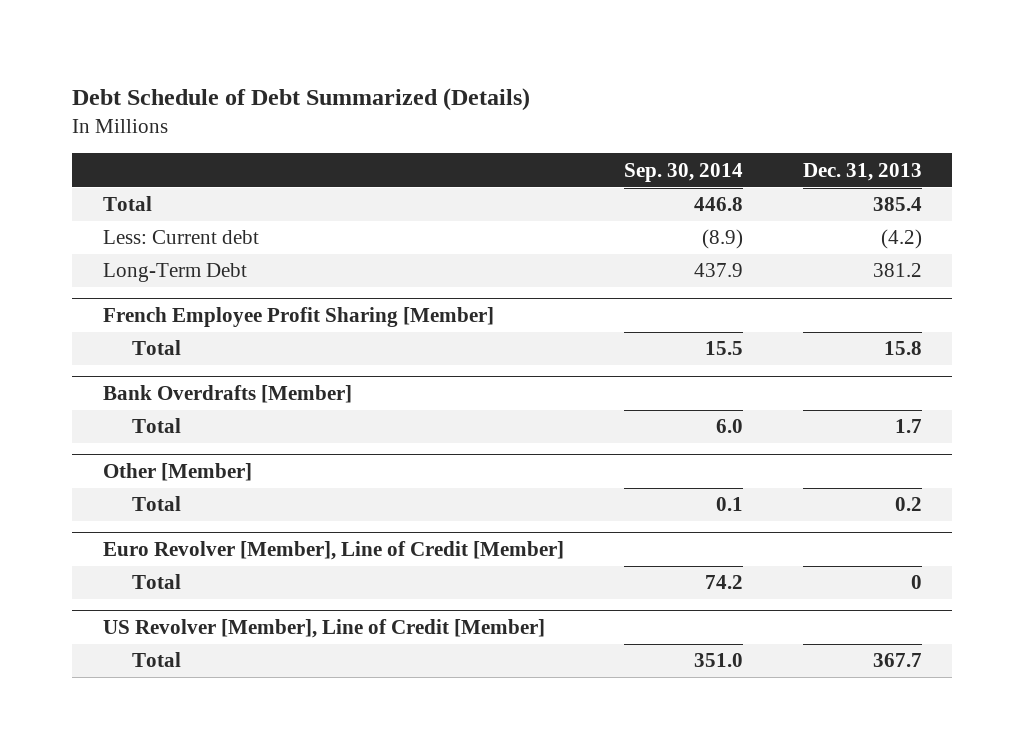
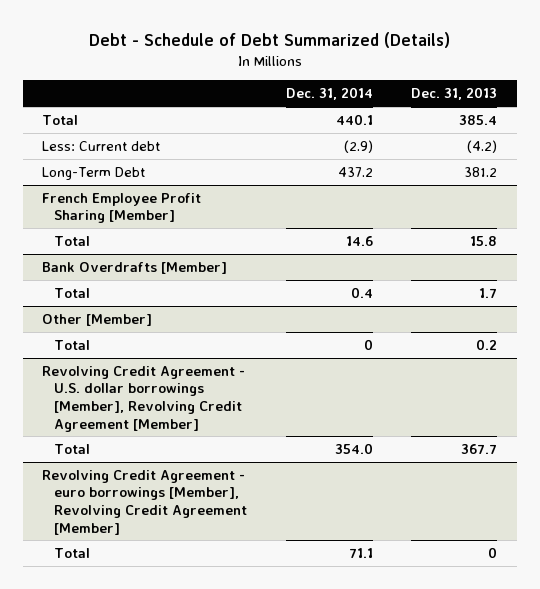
[72,87,531,111] Debt Schedule of Debt Summarized (Details) -> [88,31,450,48] Debt - Schedule of Debt Summarized (Details)
[623,162,743,182] Sep. 30, 2014 -> none
none -> [285,87,373,101] Dec. 31, 2014
[102,541,564,561] Euro Revolver [Member], Line of Credit [Member] -> none
[131,574,181,590] Total -> none
[102,619,545,639] US Revolver [Member], Line of Credit [Member] -> none
none -> [42,365,246,432] Revolving Credit Agreement - U.S. dollar borrowings [Member], Revolving Credit Agreement [Member]
none -> [42,469,247,535] Revolving Credit Agreement - euro borrowings [Member], Revolving Credit Agreement [Member]
none -> [53,547,90,558] Total

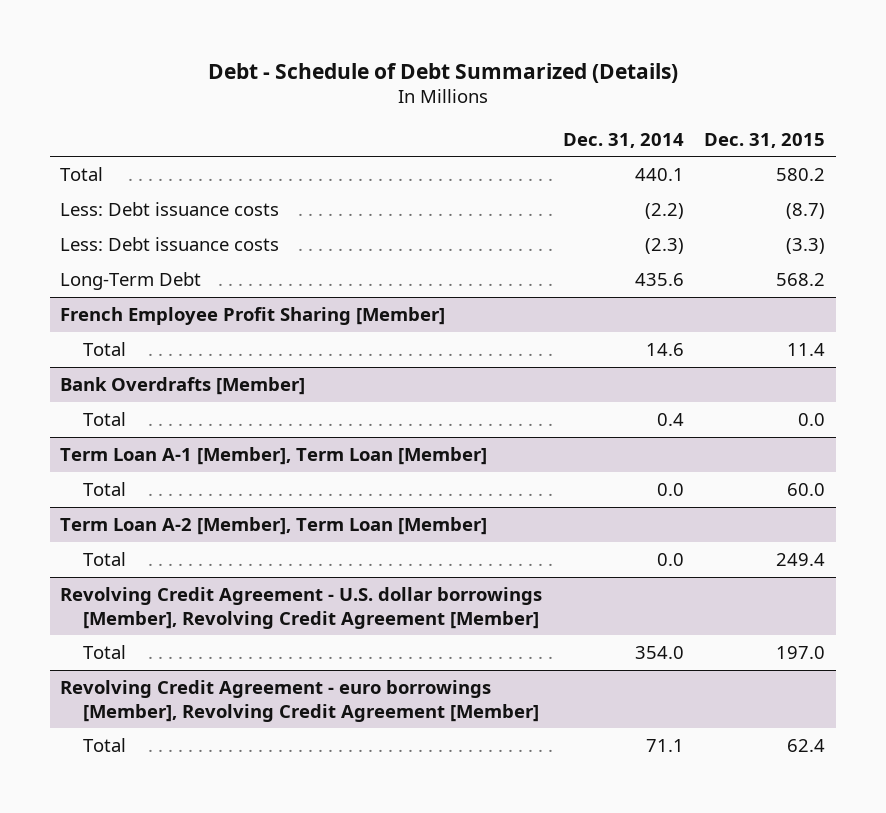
[411,87,498,101] Dec. 31, 2013 -> none
none -> [704,132,826,148] Dec. 31, 2015
none -> [60,201,280,216] Less: Debt issuance costs
[42,140,161,151] Less: Current debt -> [60,236,280,251] Less: Debt issuance costs
[343,139,373,153] (2.9) -> [644,237,684,254] (2.3)
[337,166,373,177] 437.2 -> [634,272,684,286] 435.6
[42,313,153,326] Other [Member] -> none
none -> [60,446,488,465] Term Loan A-1 [Member], Term Loan [Member]
[363,338,373,350] 0 -> [656,482,684,496] 0.0
none -> [60,516,488,535] Term Loan A-2 [Member], Term Loan [Member]
none -> [82,551,126,566] Total

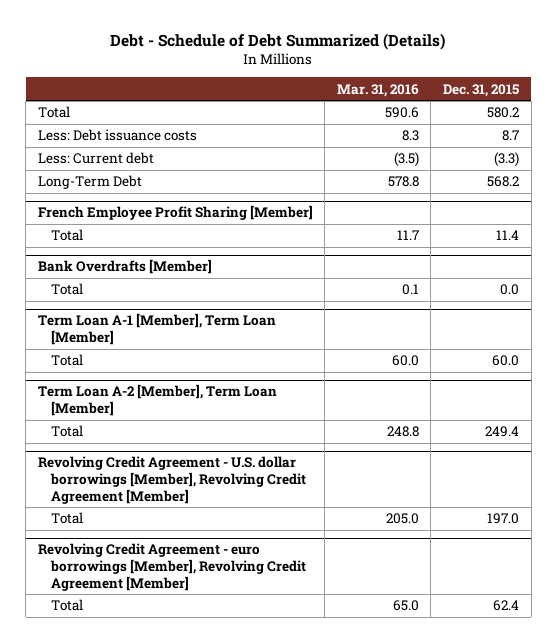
[562,132,684,148] Dec. 31, 2014 -> none
none -> [336,83,419,97] Mar. 31, 2016
[786,202,826,219] (8.7) -> [501,130,519,142] 8.7
[60,236,280,251] Less: Debt issuance costs -> [37,152,154,165] Less: Current debt

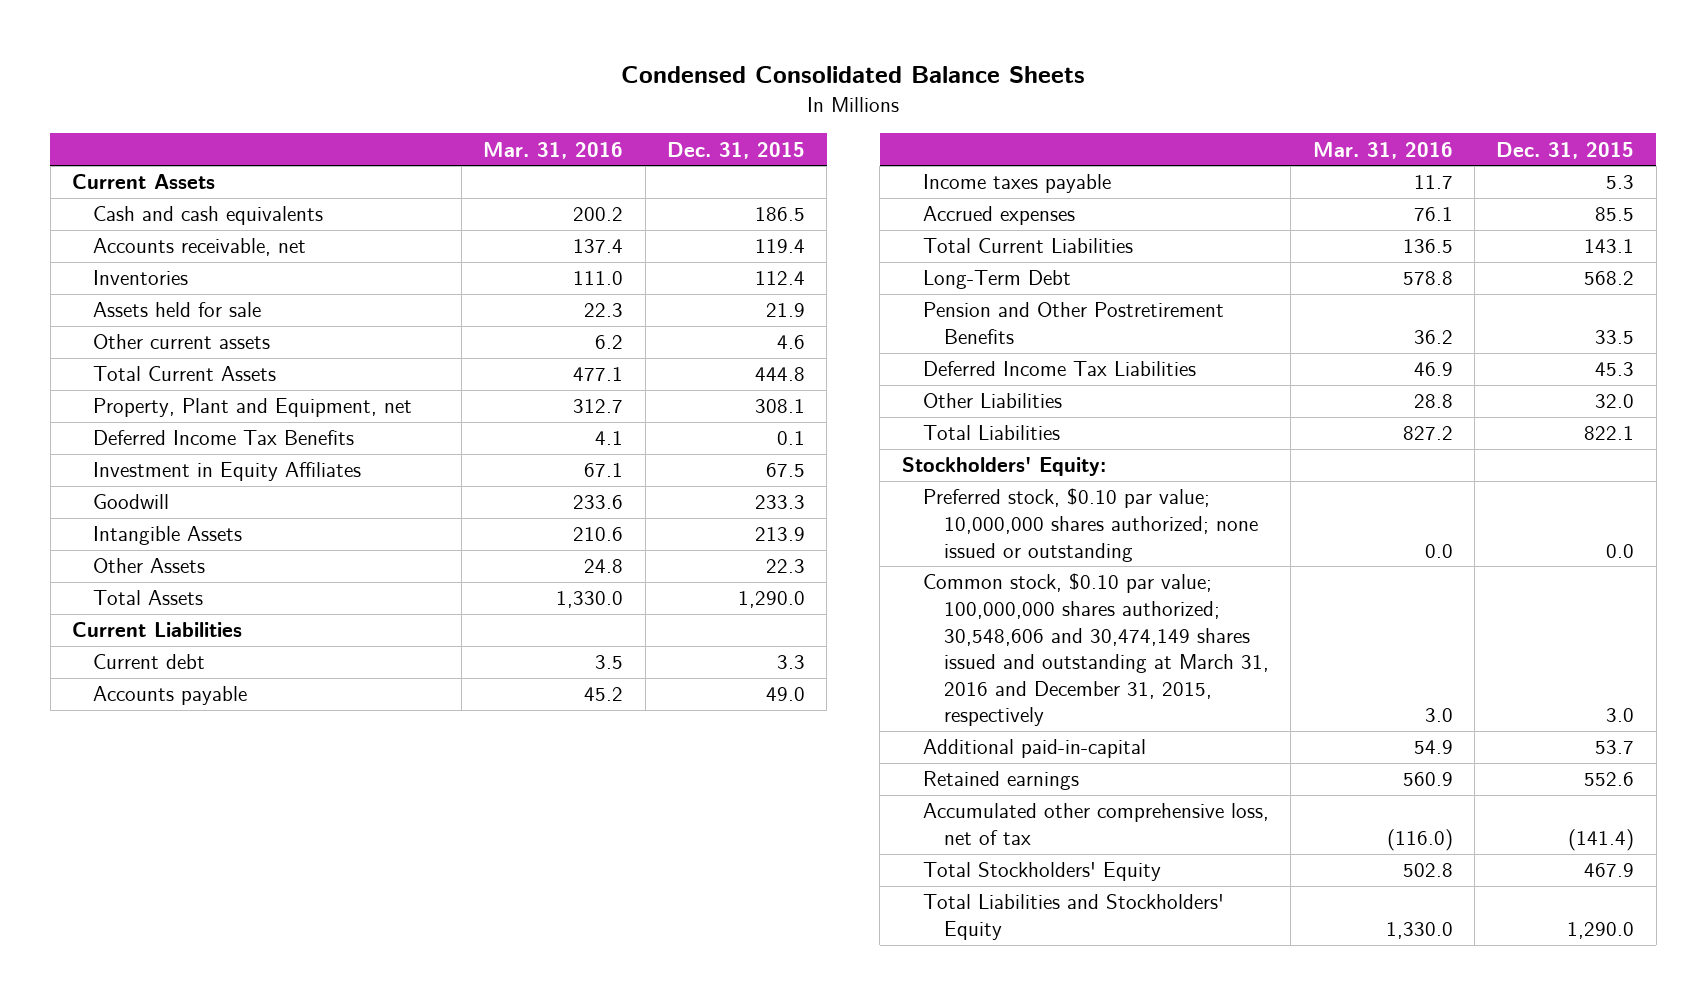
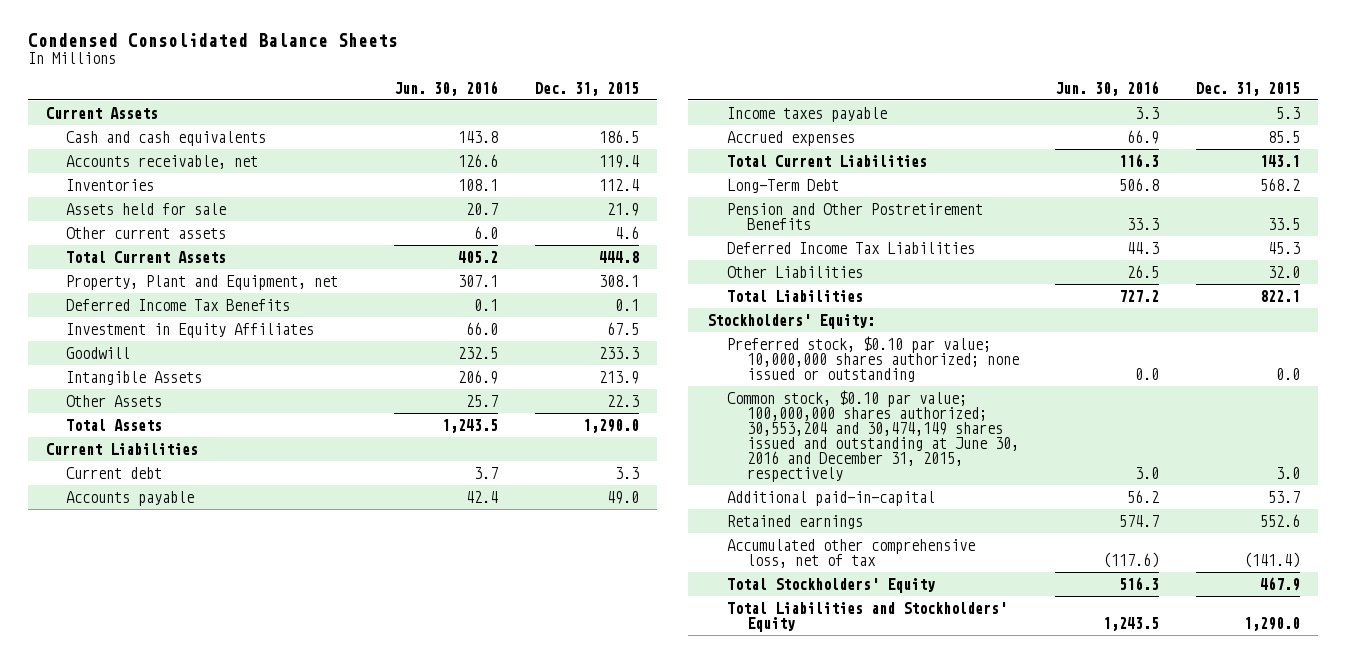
[483,141,624,159] Mar. 31, 2016 -> none
none -> [394,80,499,96] Jun. 30, 2016
[922,573,1269,727] Common stock, $0.10 par value; 100,000,000 shares authorized; 30,548,606 and 30,474,149 shares issued and outstanding at March 31, 2016 and December 31, 2015, respectively -> [726,389,1019,482] Common stock, $0.10 par value; 100,000,000 shares authorized; 30,553,204 and 30,474,149 shares issued and outstanding at June 30, 2016 and December 31, 2015, respectively

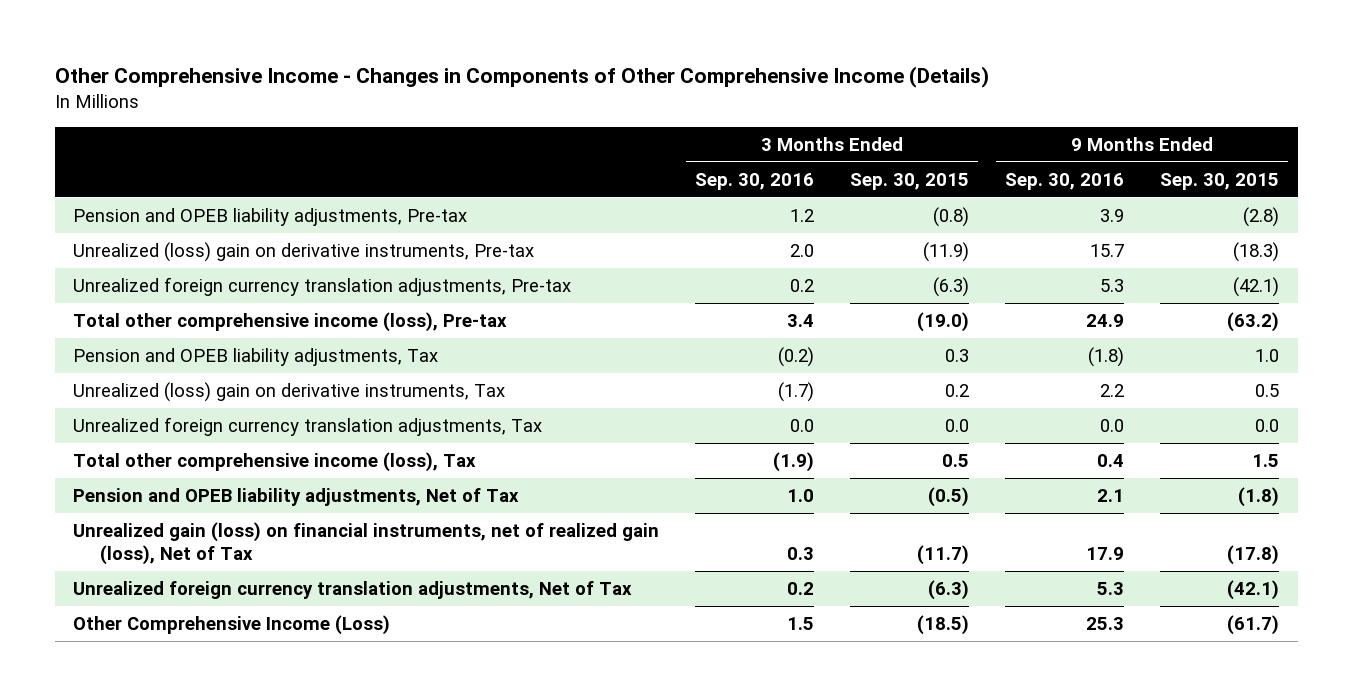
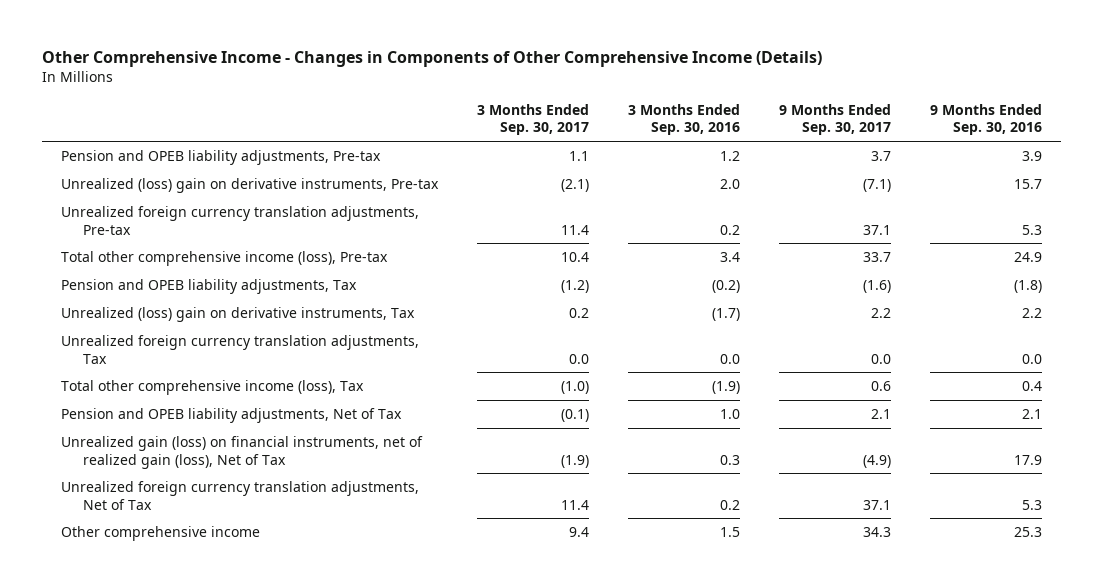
[850,172,970,190] Sep. 30, 2015 -> none
[1160,172,1280,190] Sep. 30, 2015 -> none
none -> [477,103,590,136] 3 Months Ended Sep. 30, 2017
none -> [778,103,891,136] 9 Months Ended Sep. 30, 2017
[72,615,390,636] Other Comprehensive Income (Loss) -> [61,525,261,541] Other comprehensive income

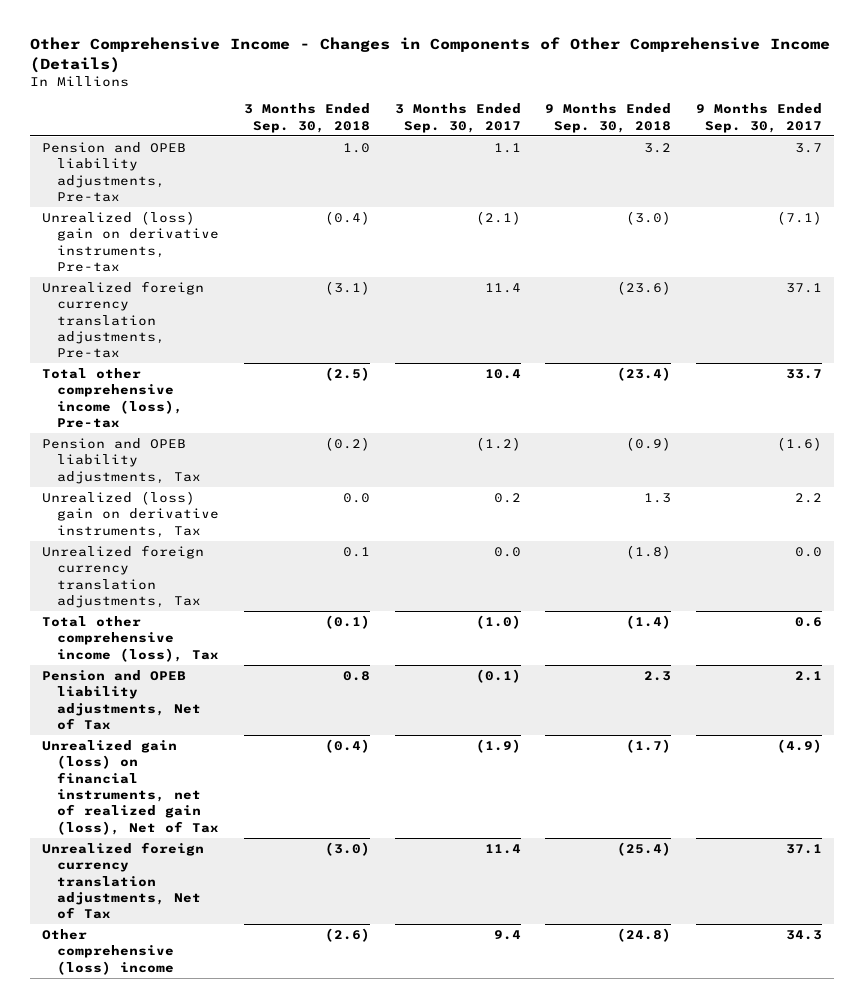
[628,103,741,136] 3 Months Ended Sep. 30, 2016 -> none
[929,103,1042,136] 9 Months Ended Sep. 30, 2016 -> none
none -> [243,103,370,133] 3 Months Ended Sep. 30, 2018
none -> [545,103,672,133] 9 Months Ended Sep. 30, 2018
[61,525,261,541] Other comprehensive income -> [42,928,175,975] Other comprehensive (loss) income

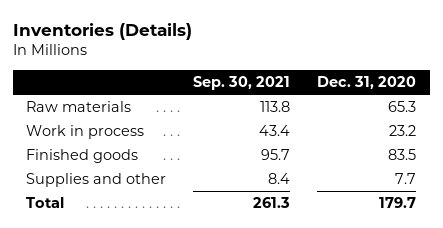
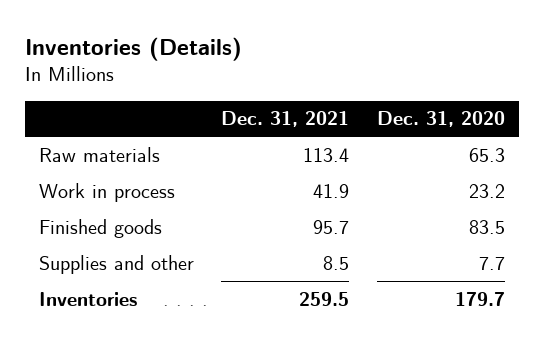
[193,76,291,91] Sep. 30, 2021 -> none
none -> [221,111,350,128] Dec. 31, 2021
[26,197,65,209] Total -> [38,291,137,306] Inventories

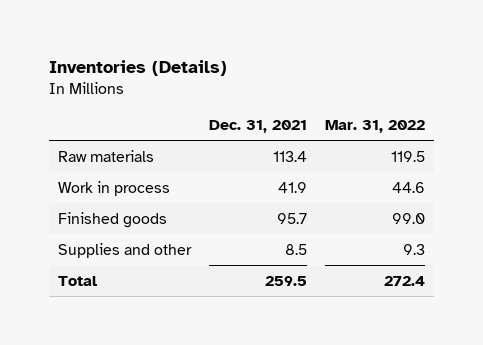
[377,111,506,128] Dec. 31, 2020 -> none
none -> [324,120,425,134] Mar. 31, 2022
[38,291,137,306] Inventories -> [58,275,98,286] Total

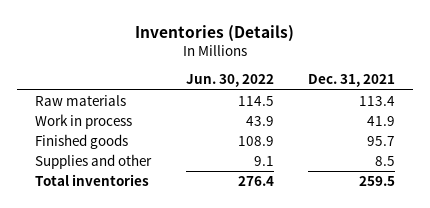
[324,120,425,134] Mar. 31, 2022 -> none
none -> [185,74,274,88] Jun. 30, 2022
[58,275,98,286] Total -> [34,174,149,187] Total inventories

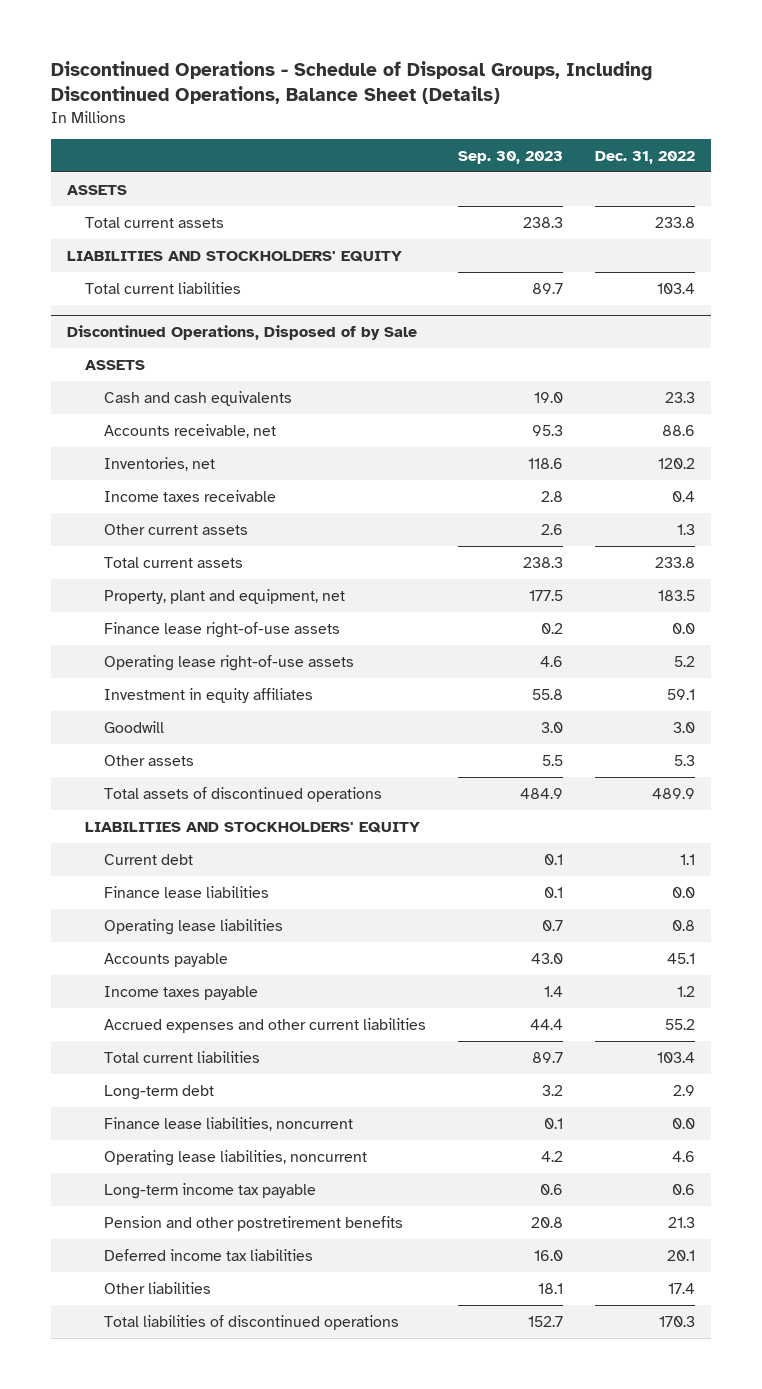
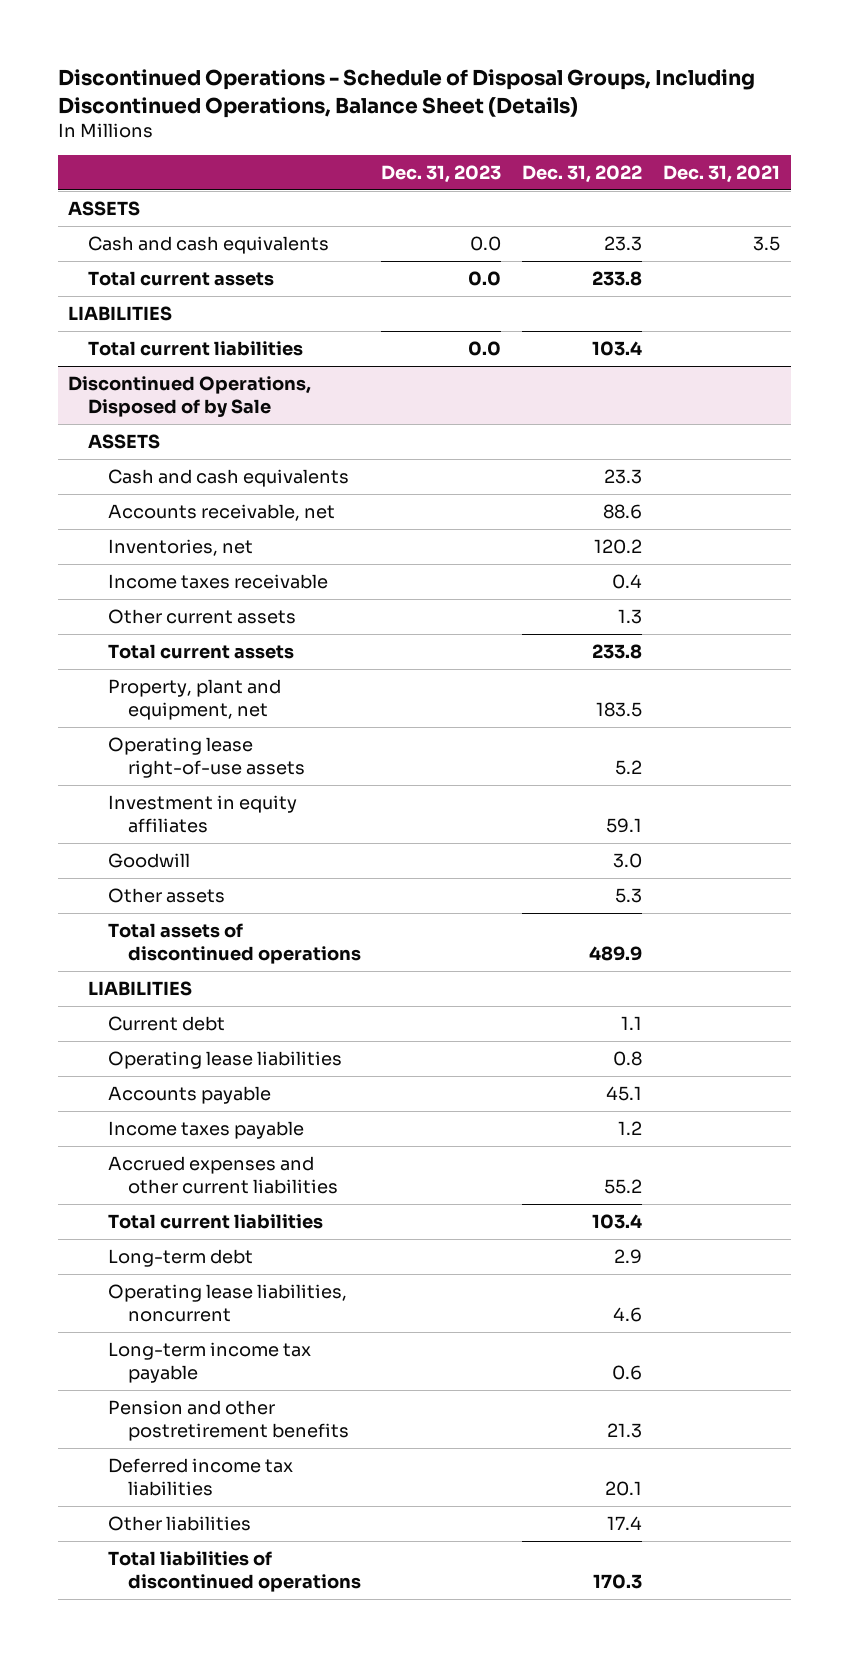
[457,150,563,164] Sep. 30, 2023 -> none
none -> [381,164,502,183] Dec. 31, 2023
none -> [663,164,781,183] Dec. 31, 2021
none -> [88,235,330,254] Cash and cash equivalents
[66,251,402,263] LIABILITIES AND STOCKHOLDERS' EQUITY -> [68,305,173,321] LIABILITIES
[104,622,341,639] Finance lease right-of-use assets -> none
[85,822,421,834] LIABILITIES AND STOCKHOLDERS' EQUITY -> [88,980,193,996] LIABILITIES
[104,886,270,899] Finance lease liabilities -> none
[104,1117,354,1132] Finance lease liabilities, noncurrent -> none

